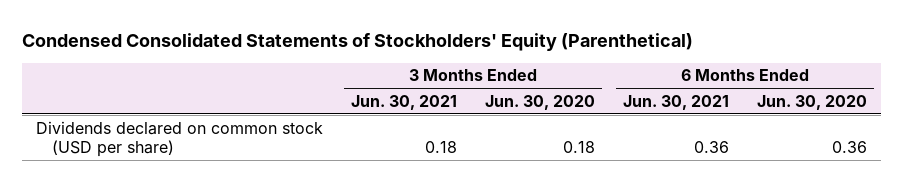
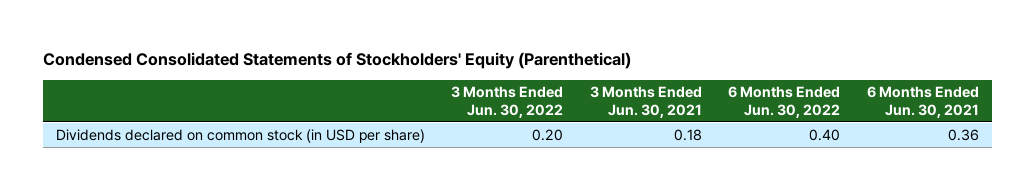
[485,94,596,110] Jun. 30, 2020 -> none
[757,94,868,110] Jun. 30, 2020 -> none
none -> [451,85,564,119] 3 Months Ended Jun. 30, 2022
none -> [728,85,841,119] 6 Months Ended Jun. 30, 2022
[36,120,324,158] Dividends declared on common stock (USD per share) -> [55,129,425,144] Dividends declared on common stock (in USD per share)

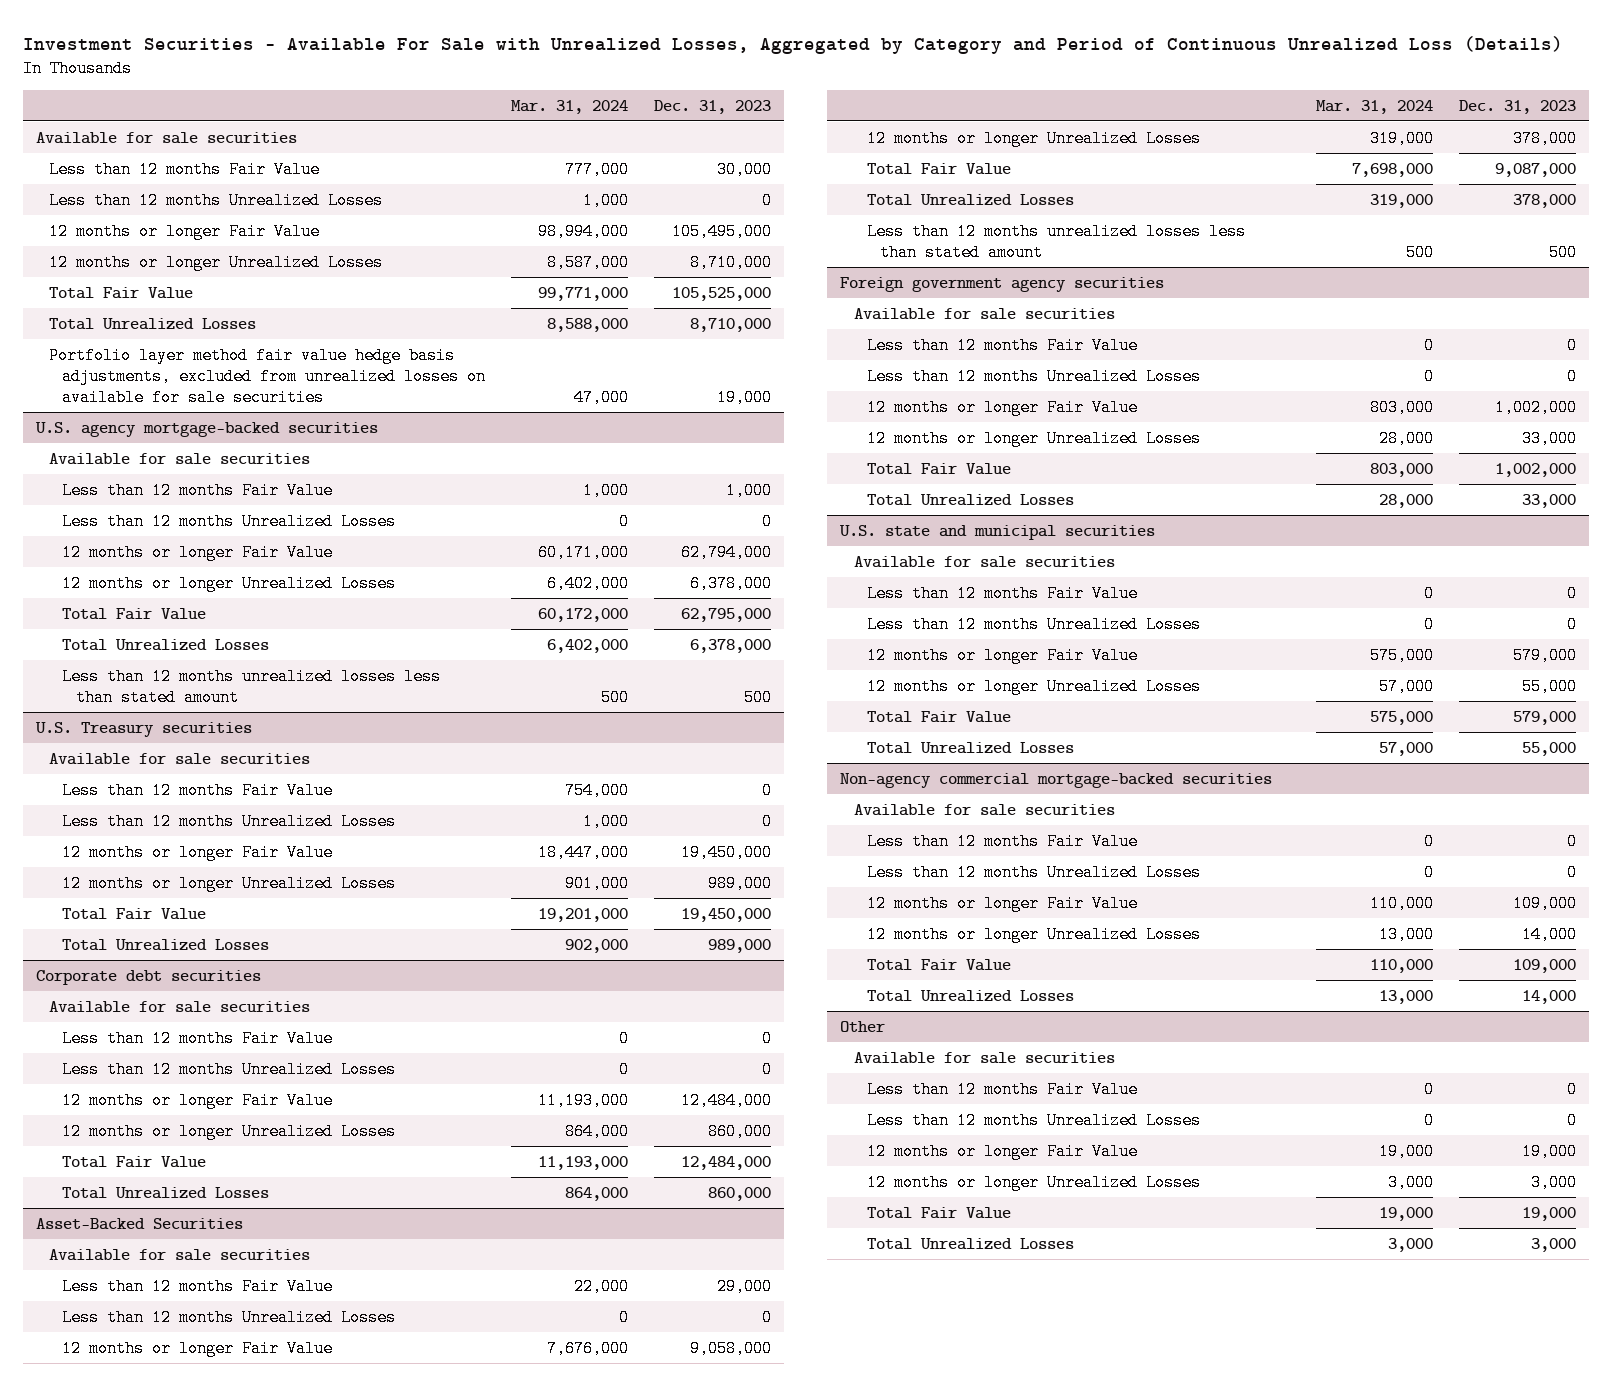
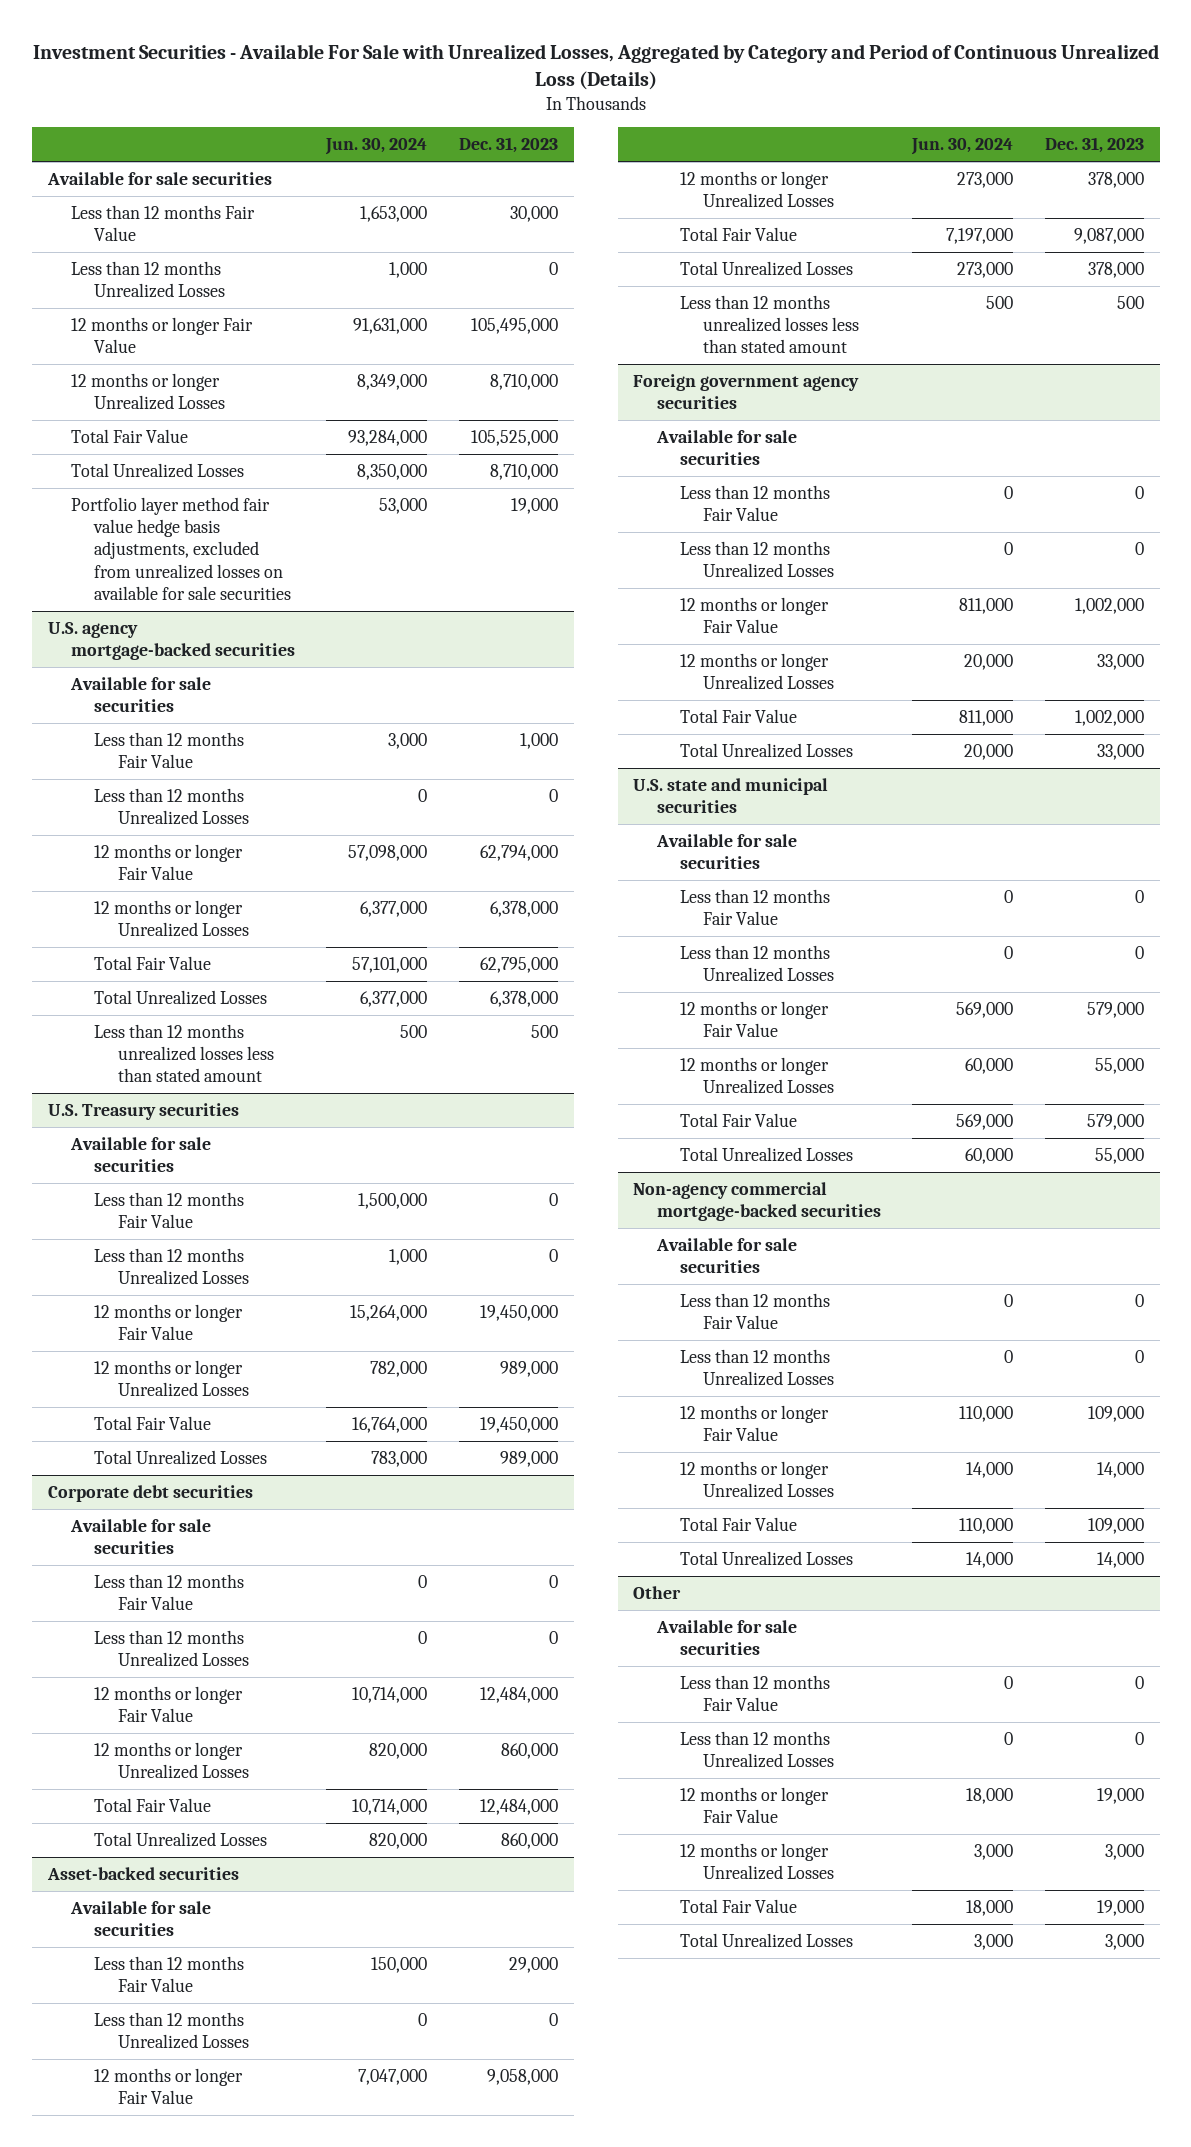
[511,99,629,114] Mar. 31, 2024 -> none
none -> [325,138,428,156] Jun. 30, 2024
[35,1217,243,1230] Asset-Backed Securities -> [46,1866,239,1880] Asset-backed securities

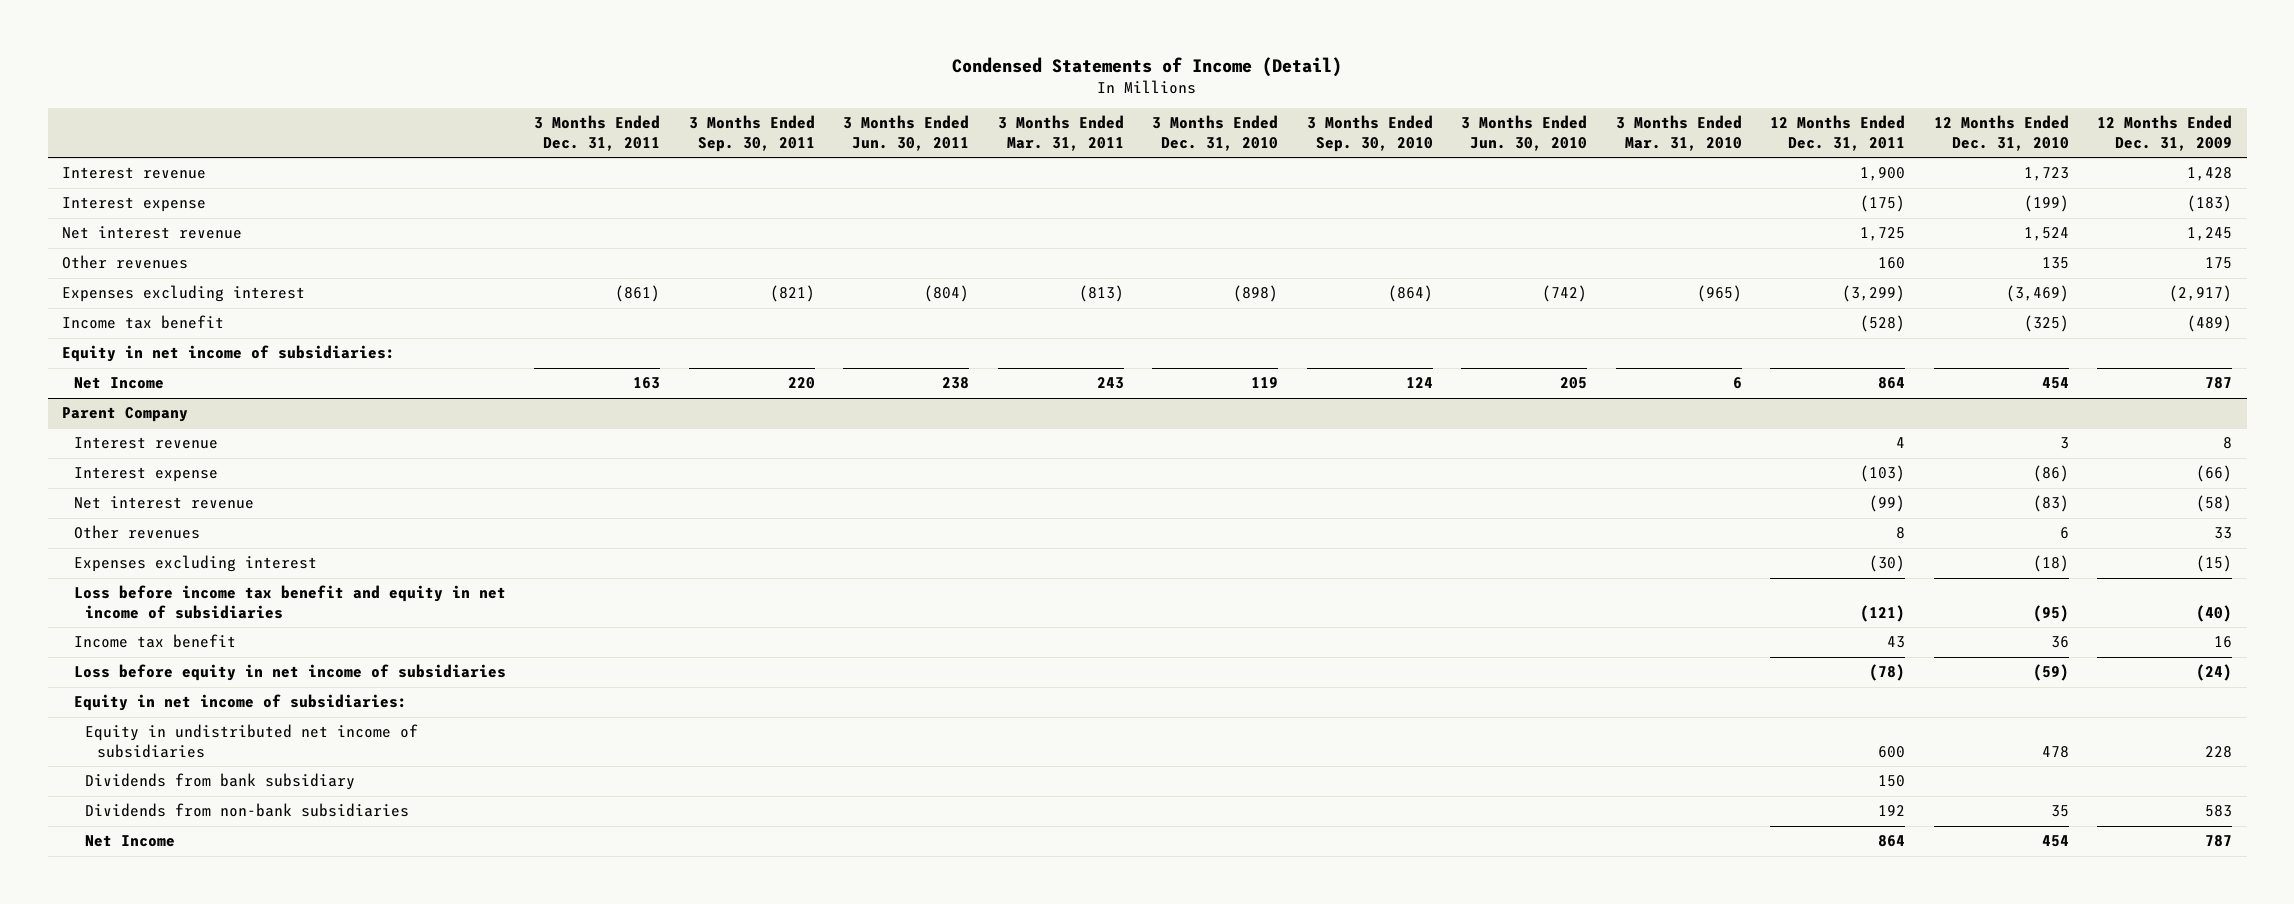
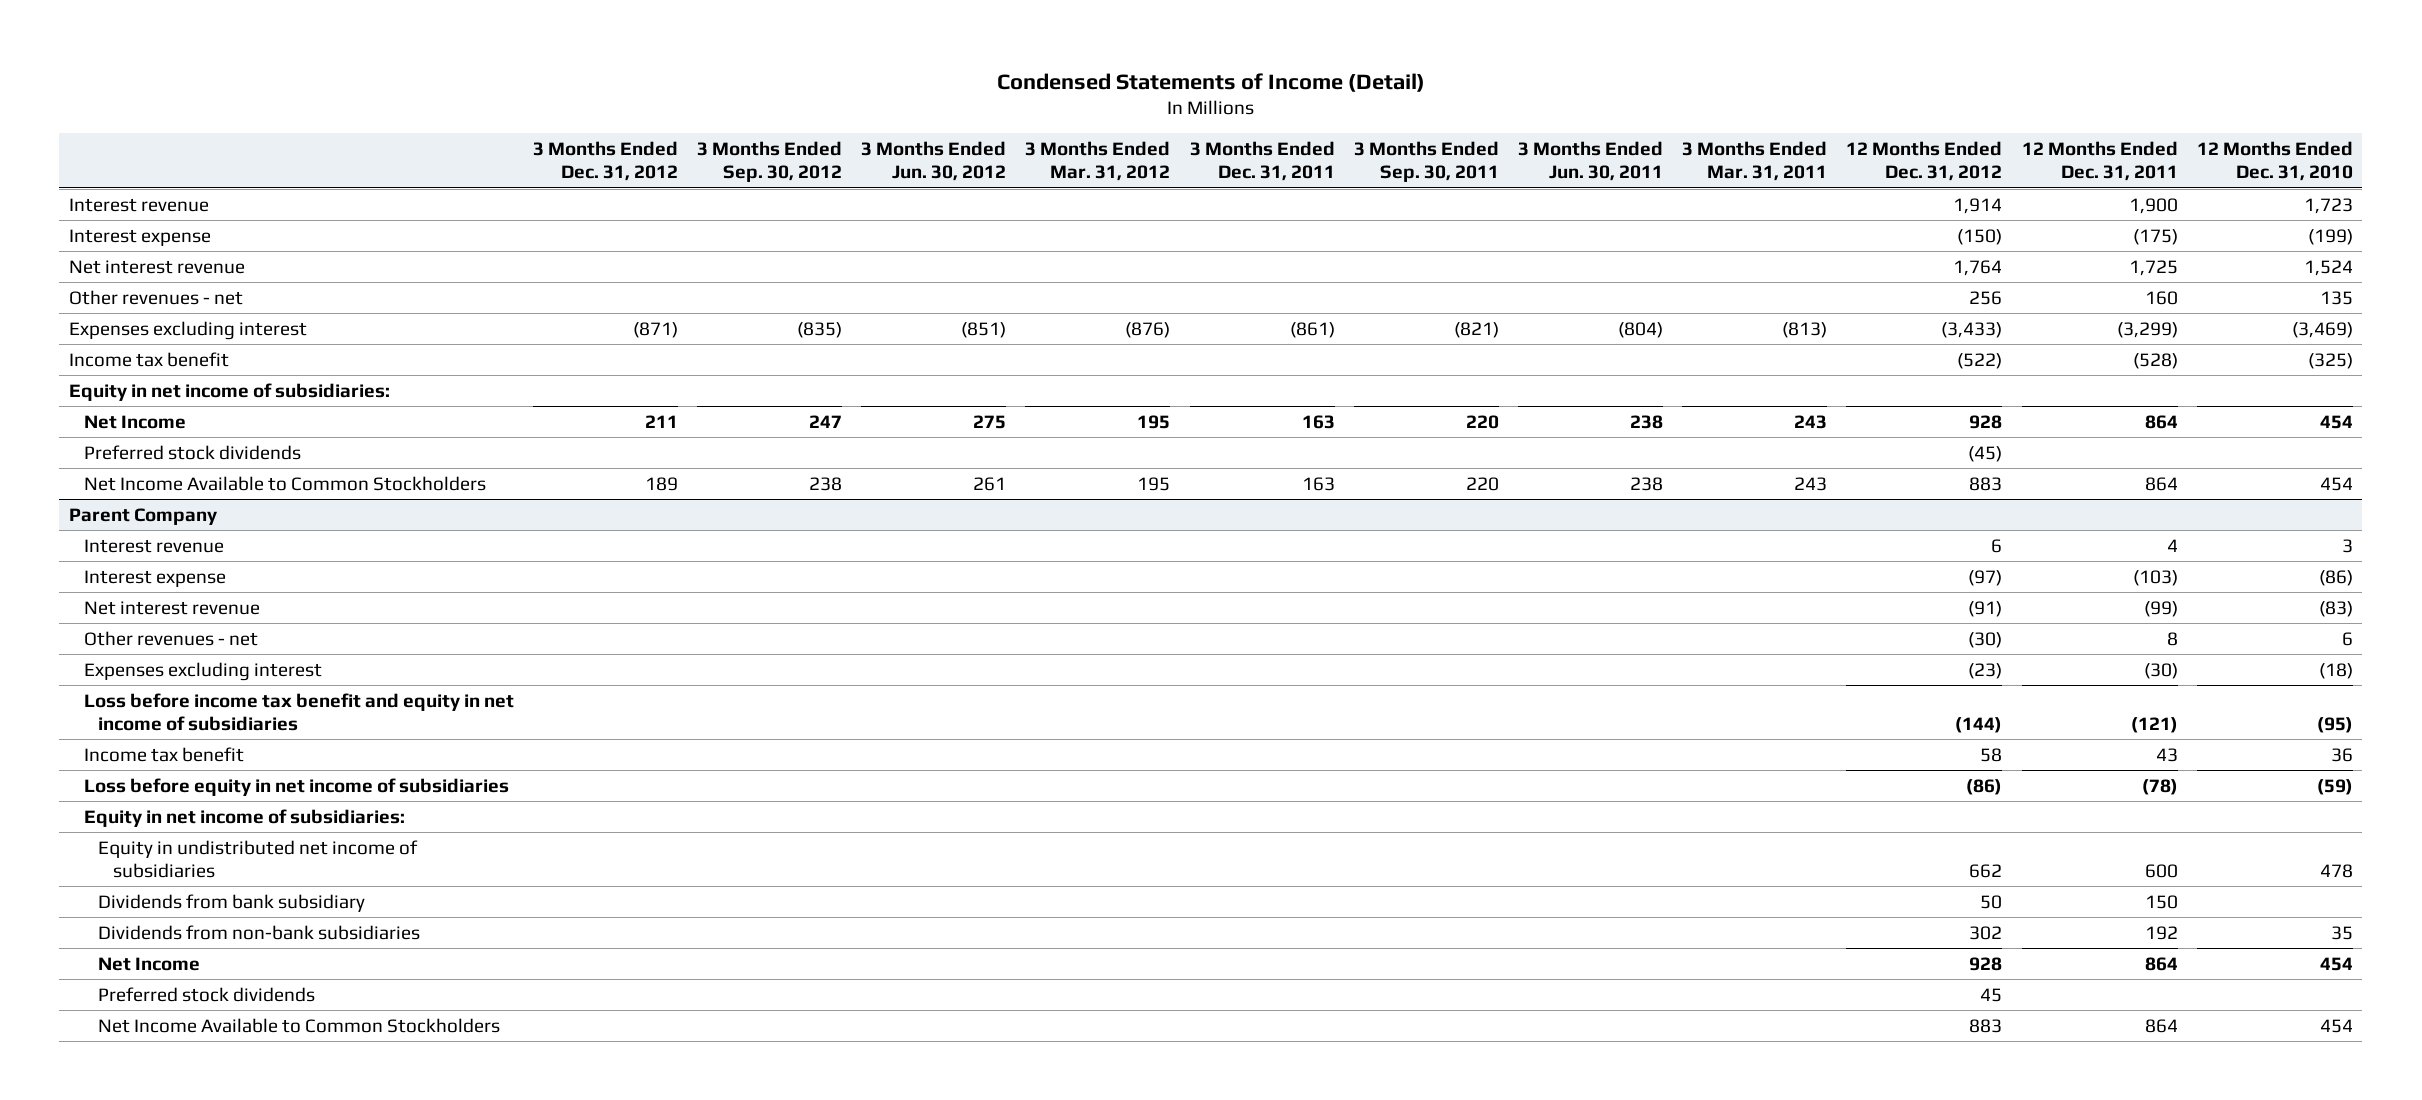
[1152,115,1279,151] 3 Months Ended Dec. 31, 2010 -> none
[1306,115,1433,152] 3 Months Ended Sep. 30, 2010 -> none
[1461,115,1588,151] 3 Months Ended Jun. 30, 2010 -> none
[1615,115,1742,151] 3 Months Ended Mar. 31, 2010 -> none
[2097,115,2233,151] 12 Months Ended Dec. 31, 2009 -> none
none -> [532,141,678,182] 3 Months Ended Dec. 31, 2012
none -> [696,141,842,183] 3 Months Ended Sep. 30, 2012
none -> [861,141,1007,182] 3 Months Ended Jun. 30, 2012
none -> [1025,141,1171,182] 3 Months Ended Mar. 31, 2012
none -> [1846,141,2003,182] 12 Months Ended Dec. 31, 2012
[61,255,188,270] Other revenues -> [69,289,244,305] Other revenues - net
none -> [83,444,301,460] Preferred stock dividends
none -> [83,475,486,491] Net Income Available to Common Stockholders
[73,525,200,540] Other revenues -> [83,630,258,646] Other revenues - net
none -> [98,986,316,1002] Preferred stock dividends
none -> [98,1017,501,1033] Net Income Available to Common Stockholders

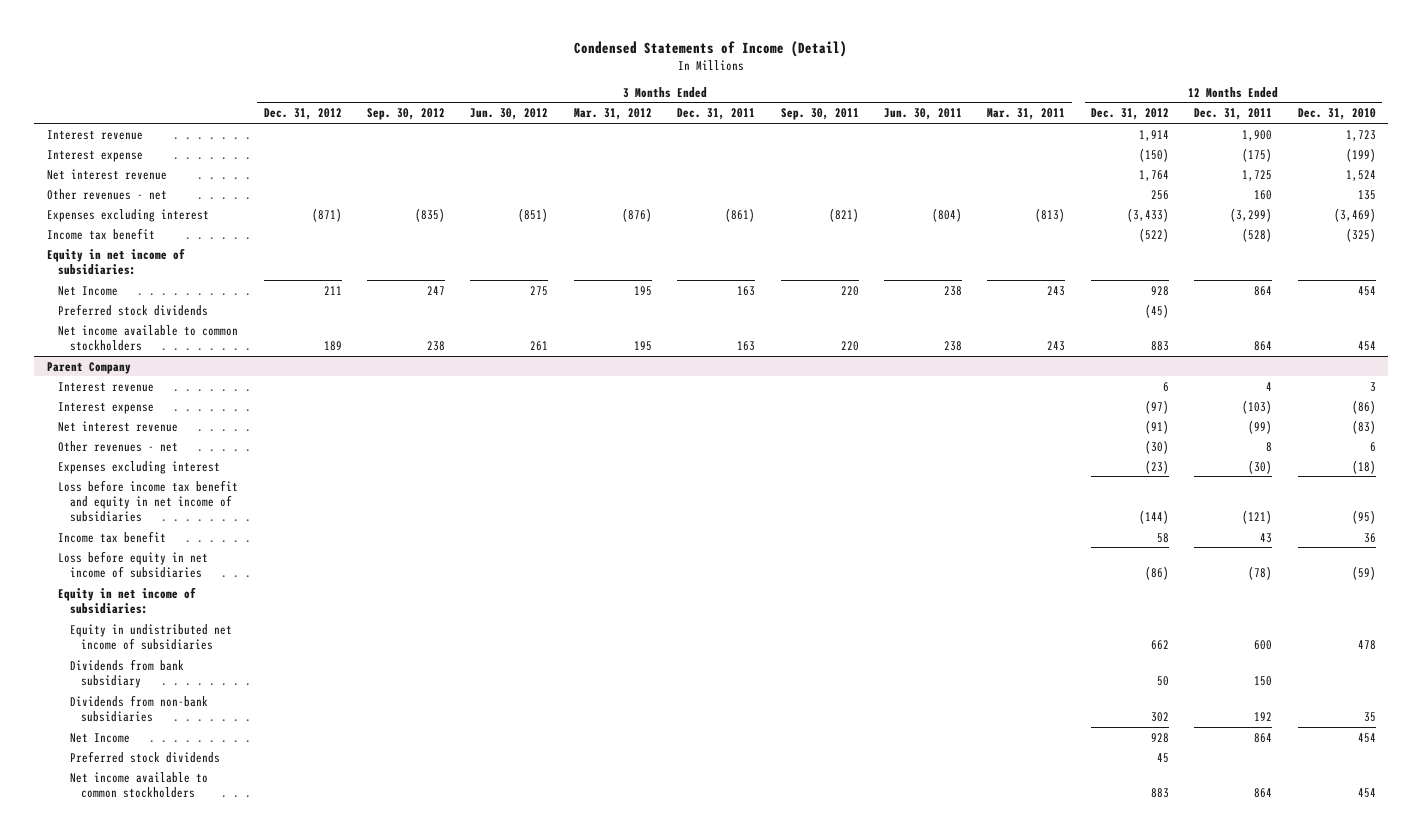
[83,475,486,491] Net Income Available to Common Stockholders -> [58,324,239,351] Net income available to common stockholders
[98,1017,501,1033] Net Income Available to Common Stockholders -> [69,771,208,798] Net income available to common stockholders

